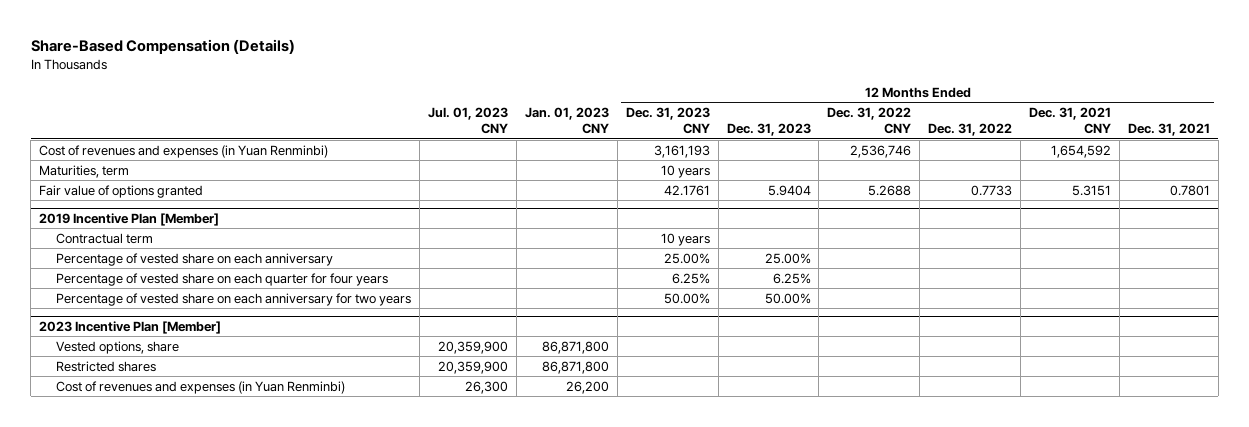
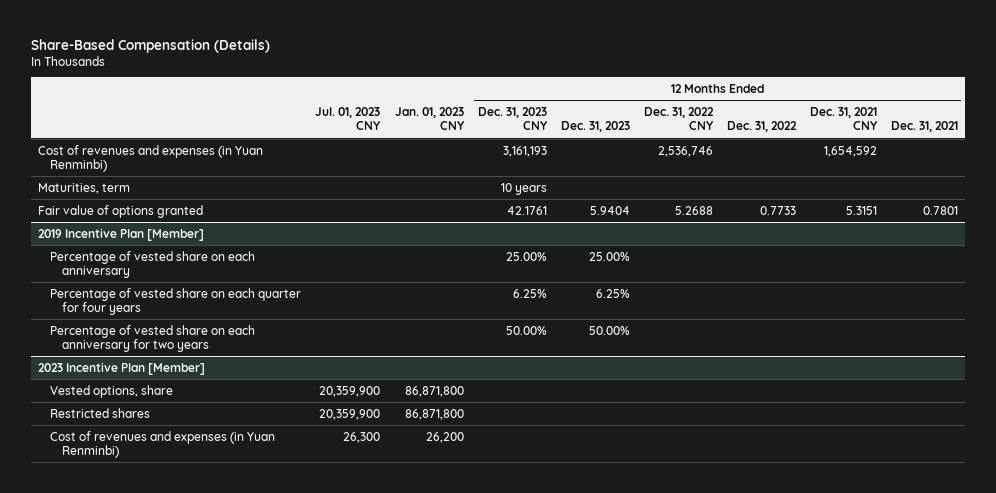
[56,232,154,244] Contractual term -> none

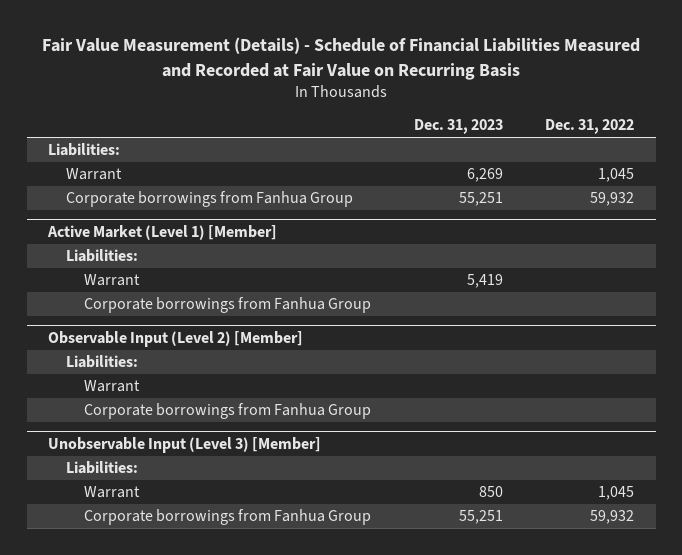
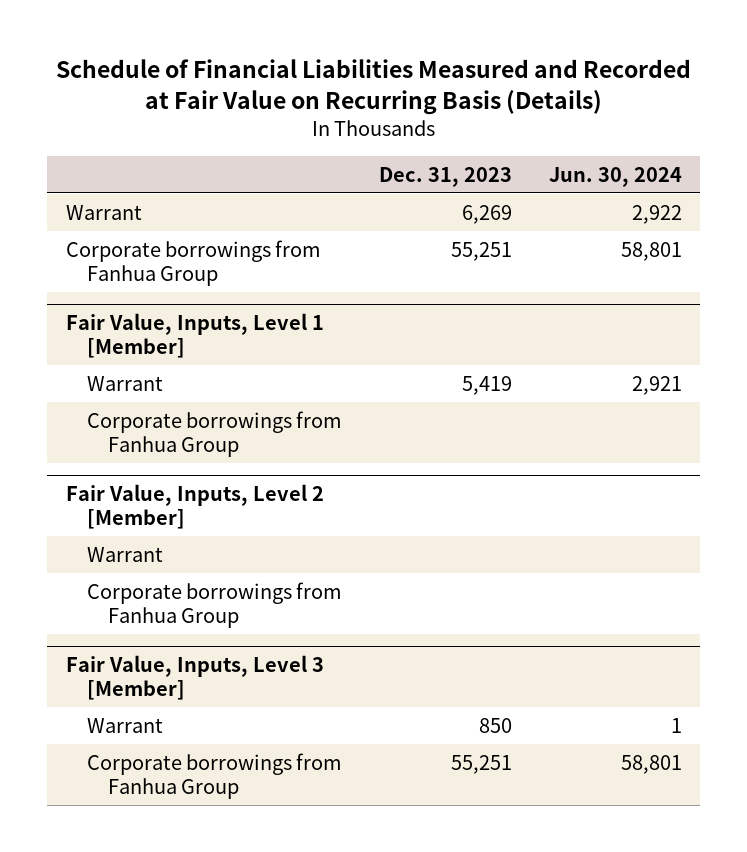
[42,37,641,80] Fair Value Measurement (Details) - Schedule of Financial Liabilities Measured and Recorded at Fair Value on Recurring Basis -> [55,59,691,116] Schedule of Financial Liabilities Measured and Recorded at Fair Value on Recurring Basis (Details)
[545,119,635,135] Dec. 31, 2022 -> none
none -> [548,166,682,187] Jun. 30, 2024
[47,143,120,157] Liabilities: -> none
[65,249,138,263] Liabilities: -> none
[46,224,277,240] Active Market (Level 1) [Member] -> [65,312,324,359] Fair Value, Inputs, Level 1 [Member]
[65,355,138,369] Liabilities: -> none
[47,330,303,347] Observable Input (Level 2) [Member] -> [65,483,324,530] Fair Value, Inputs, Level 2 [Member]
[65,461,138,475] Liabilities: -> none
[47,436,321,453] Unobservable Input (Level 3) [Member] -> [65,654,324,701] Fair Value, Inputs, Level 3 [Member]

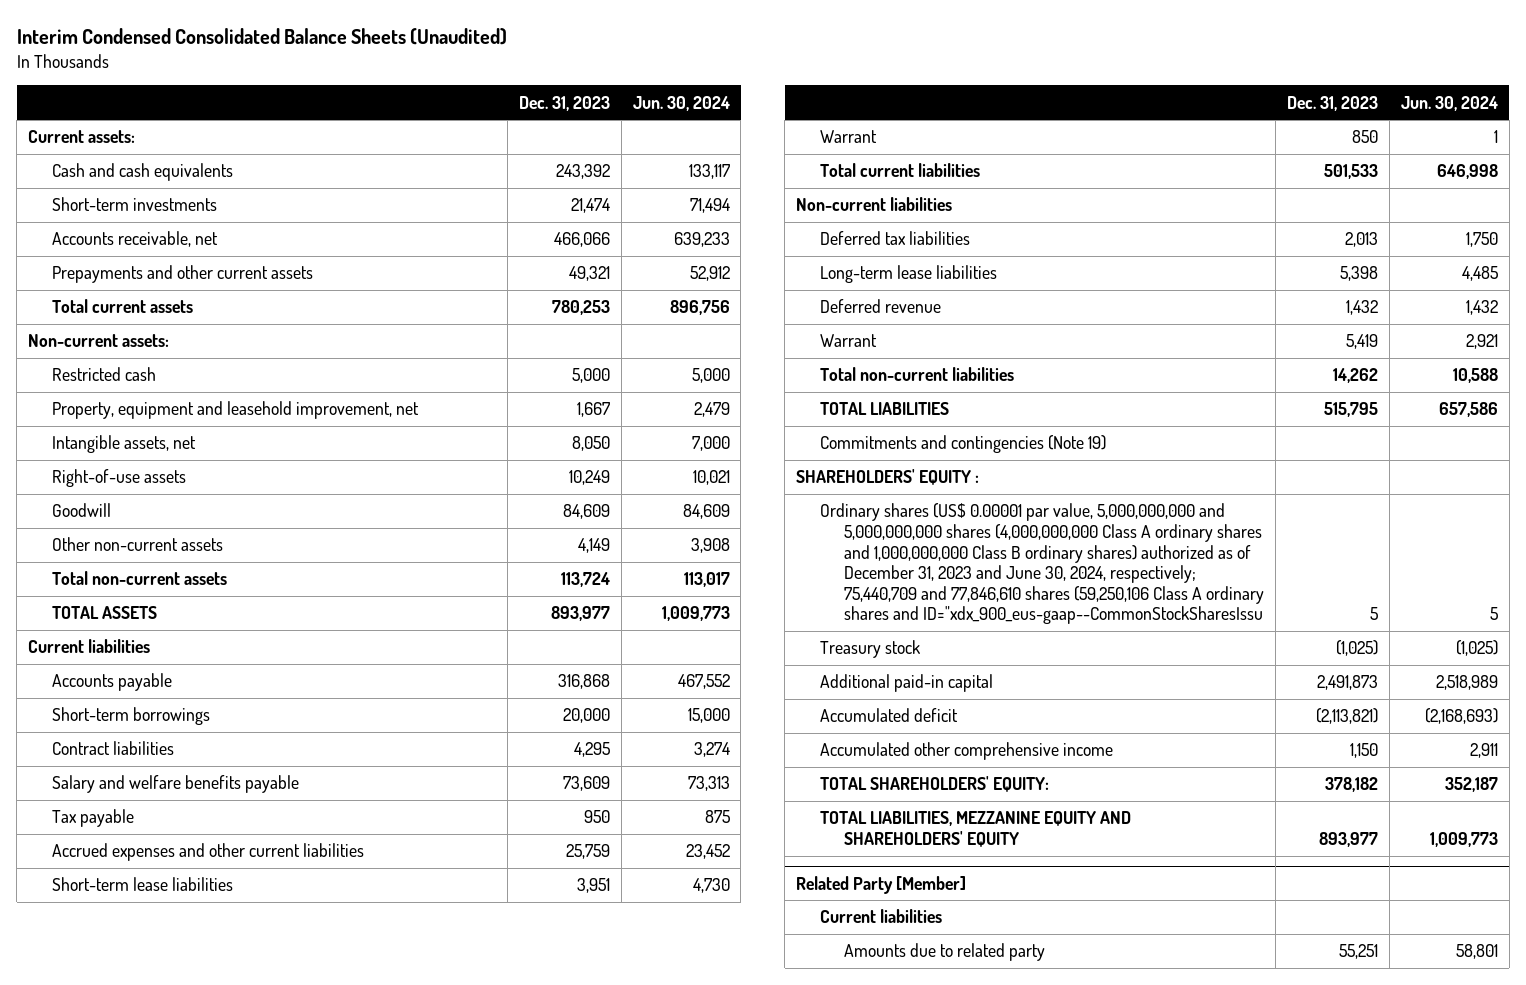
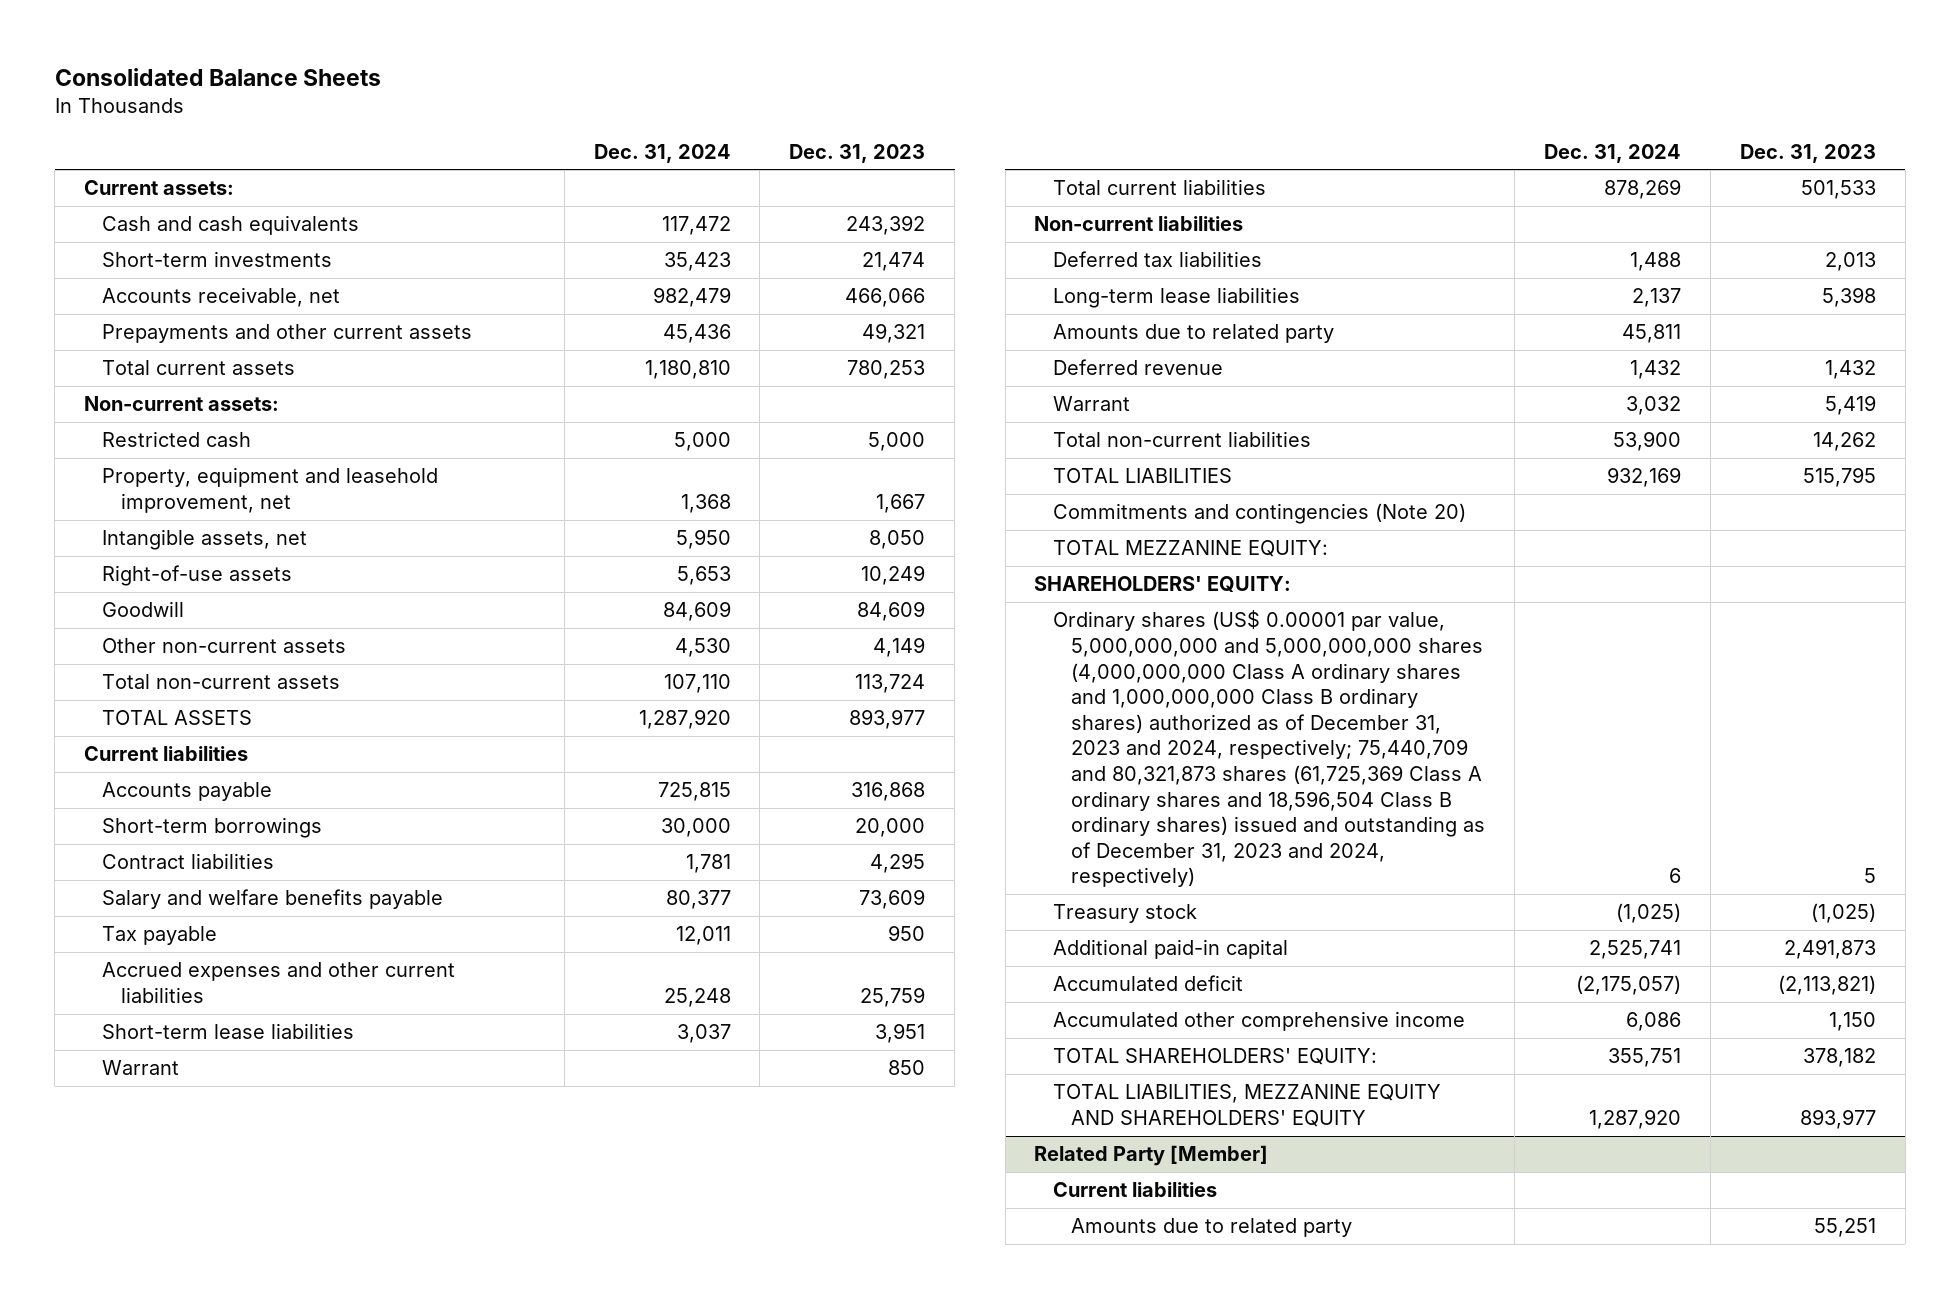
[16,27,507,45] Interim Condensed Consolidated Balance Sheets (Unaudited) -> [54,67,381,86] Consolidated Balance Sheets
[632,95,730,111] Jun. 30, 2024 -> none
none -> [593,143,731,163] Dec. 31, 2024
none -> [1052,324,1334,344] Amounts due to related party
[820,435,1107,454] Commitments and contingencies (Note 19) -> [1052,503,1466,525] Commitments and contingencies (Note 20)
none -> [1052,540,1328,558] TOTAL MEZZANINE EQUITY:
[796,469,980,486] SHAREHOLDERS' EQUITY : -> [1034,576,1292,594] SHAREHOLDERS' EQUITY:
[820,503,1265,625] Ordinary shares (US$ 0.00001 par value, 5,000,000,000 and 5,000,000,000 shares (4,000,000,000 Class A ordinary shares and 1,000,000,000 Class B ordinary shares) authorized as of December 31, 2023 and June 30, 2024, respectively; 75,440,709 and 77,846,610 shares (59,250,106 Class A ordinary shares and ID="xdx_900_eus-gaap--CommonStockSharesIssu -> [1052,610,1486,888] Ordinary shares (US$ 0.00001 par value, 5,000,000,000 and 5,000,000,000 shares (4,000,000,000 Class A ordinary shares and 1,000,000,000 Class B ordinary shares) authorized as of December 31, 2023 and 2024, respectively; 75,440,709 and 80,321,873 shares (61,725,369 Class A ordinary shares and 18,596,504 Class B ordinary shares) issued and outstanding as of December 31, 2023 and 2024, respectively)

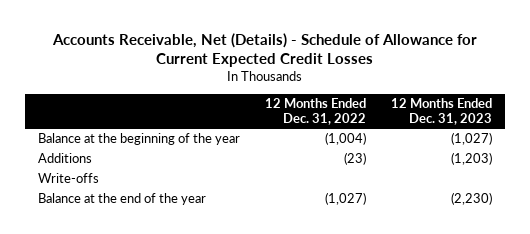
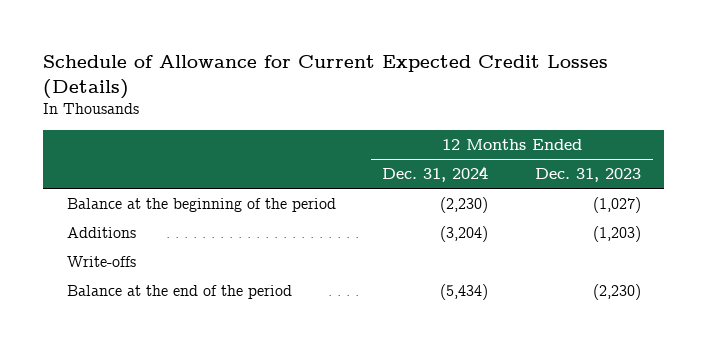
[51,32,477,68] Accounts Receivable, Net (Details) - Schedule of Allowance for Current Expected Credit Losses -> [43,55,609,99] Schedule of Allowance for Current Expected Credit Losses (Details)
[264,98,366,126] 12 Months Ended Dec. 31, 2022 -> none
none -> [382,166,489,183] Dec. 31, 2024
[37,133,240,146] Balance at the beginning of the year -> [66,198,336,213] Balance at the beginning of the period
[37,193,206,206] Balance at the end of the year -> [66,285,292,300] Balance at the end of the period

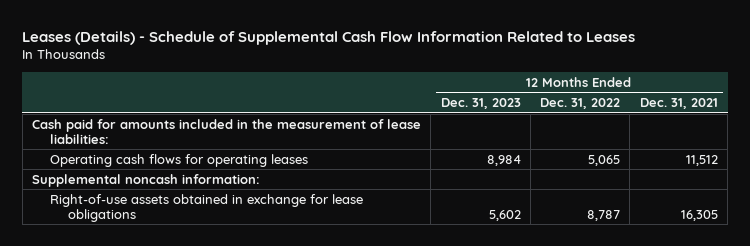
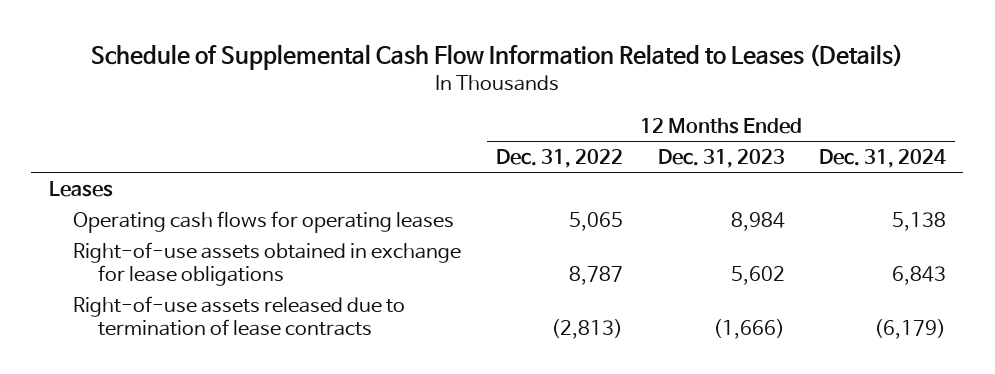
[22,31,636,46] Leases (Details) - Schedule of Supplemental Cash Flow Information Related to Leases -> [91,43,904,70] Schedule of Supplemental Cash Flow Information Related to Leases (Details)
[639,98,718,110] Dec. 31, 2021 -> none
none -> [819,149,947,169] Dec. 31, 2024
[31,118,421,144] Cash paid for amounts included in the measurement of lease liabilities: -> none
none -> [48,180,113,197] Leases
[31,173,260,187] Supplemental noncash information: -> none
none -> [73,295,406,337] Right-of-use assets released due to termination of lease contracts

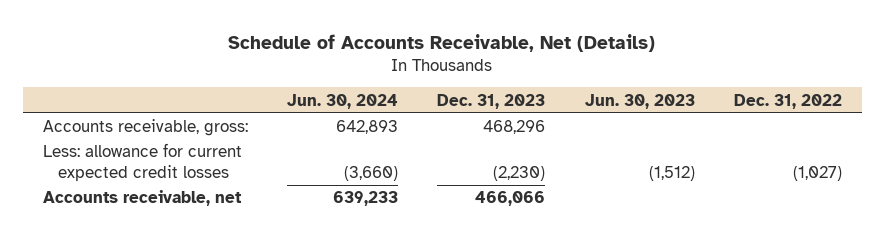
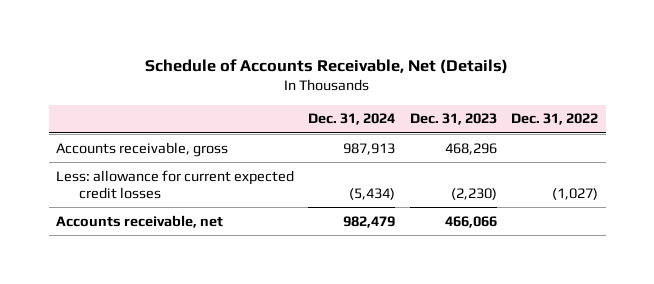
[287,93,399,109] Jun. 30, 2024 -> none
[584,93,695,109] Jun. 30, 2023 -> none
none -> [308,113,396,126] Dec. 31, 2024
[42,119,248,137] Accounts receivable, gross: -> [55,141,228,157] Accounts receivable, gross

